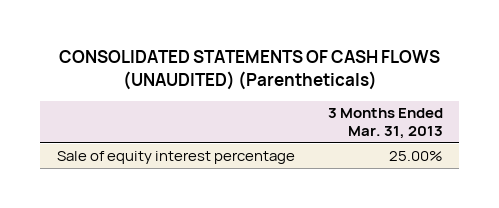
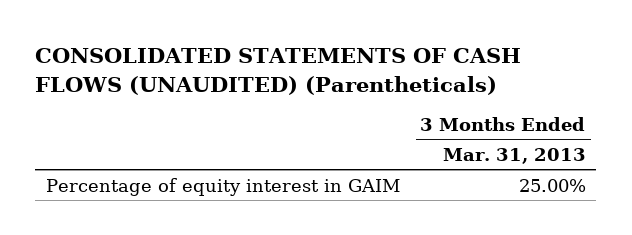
[56,151,295,165] Sale of equity interest percentage -> [45,177,400,196] Percentage of equity interest in GAIM

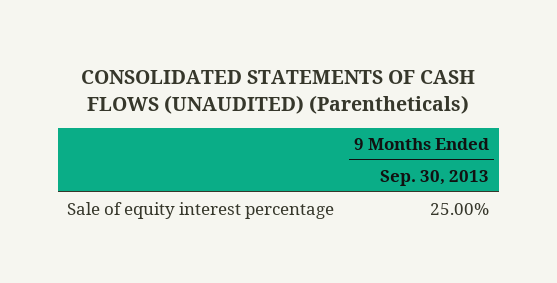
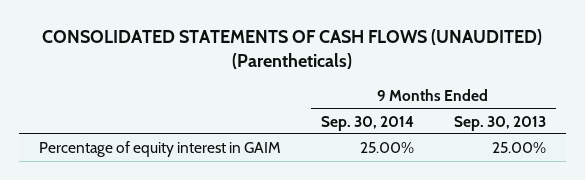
none -> [320,115,414,131] Sep. 30, 2014
[67,202,335,220] Sale of equity interest percentage -> [38,141,281,158] Percentage of equity interest in GAIM

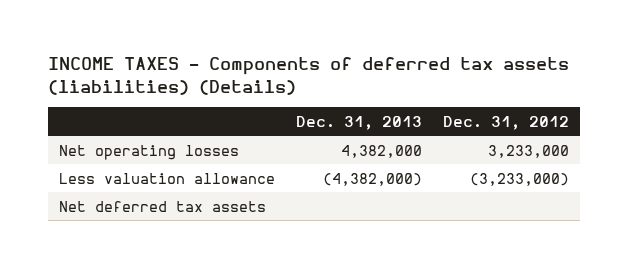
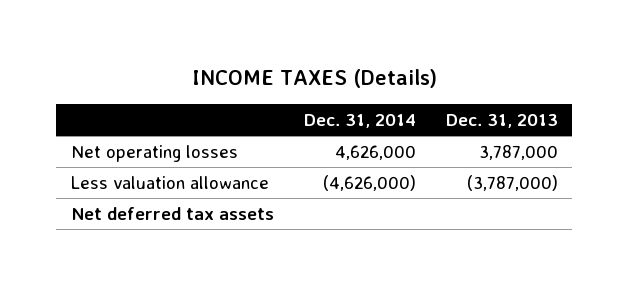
[48,57,570,95] INCOME TAXES - Components of deferred tax assets (liabilities) (Details) -> [192,69,438,89] INCOME TAXES (Details)
[443,115,570,130] Dec. 31, 2012 -> none
none -> [303,113,416,128] Dec. 31, 2014
[341,144,423,158] 4,382,000 -> [478,144,558,160] 3,787,000
[323,172,423,186] (4,382,000) -> [466,174,558,191] (3,787,000)

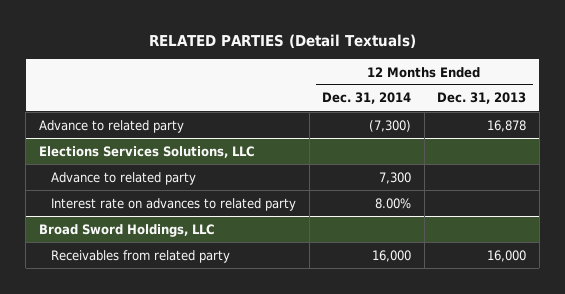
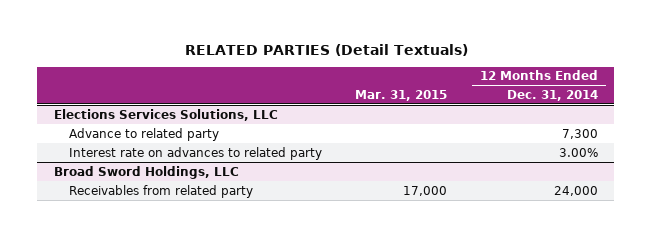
[437,92,527,105] Dec. 31, 2013 -> none
none -> [354,89,447,101] Mar. 31, 2015
[38,119,184,133] Advance to related party -> none
[375,197,412,209] 8.00% -> [558,147,598,157] 3.00%
[372,249,412,262] 16,000 -> [553,185,598,196] 24,000

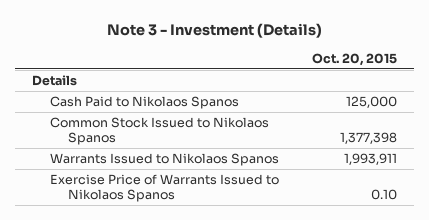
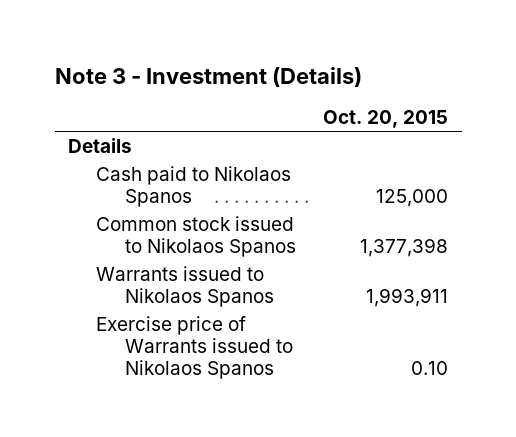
[49,96,239,110] Cash Paid to Nikolaos Spanos -> [96,165,292,207] Cash paid to Nikolaos Spanos
[49,117,269,145] Common Stock Issued to Nikolaos Spanos -> [96,215,296,257] Common stock issued to Nikolaos Spanos
[49,153,279,167] Warrants Issued to Nikolaos Spanos -> [96,265,274,307] Warrants issued to Nikolaos Spanos
[49,174,279,202] Exercise Price of Warrants Issued to Nikolaos Spanos -> [96,315,293,379] Exercise price of Warrants issued to Nikolaos Spanos

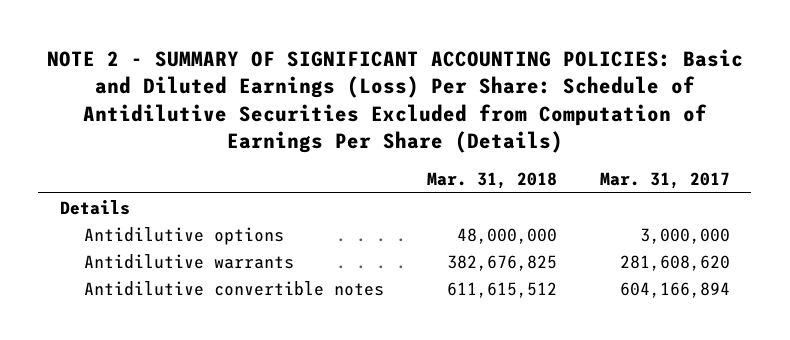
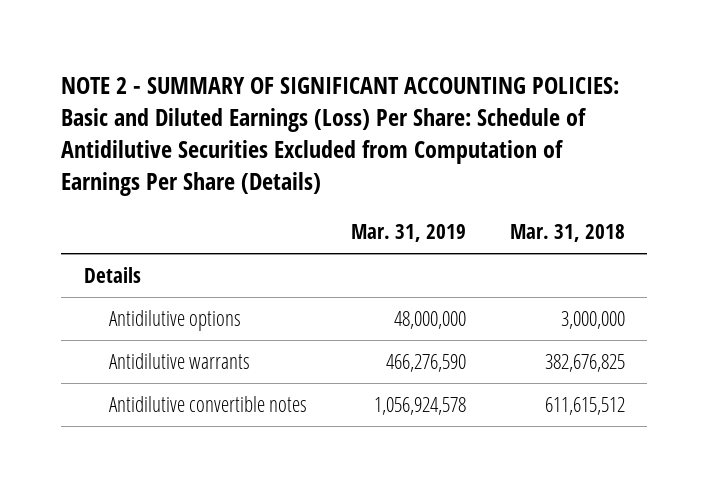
[600,172,731,190] Mar. 31, 2017 -> none
none -> [350,224,466,243] Mar. 31, 2019
[457,227,558,244] 48,000,000 -> [561,310,626,329] 3,000,000

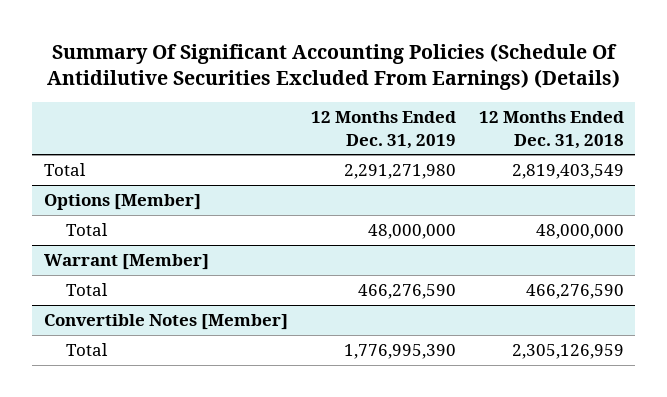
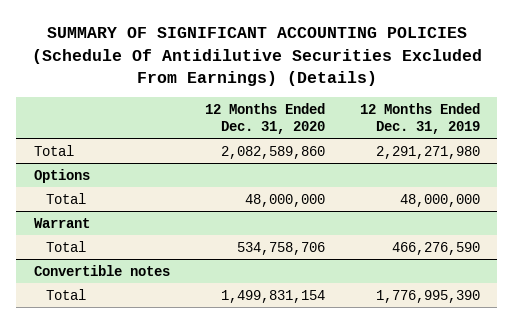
[46,42,620,91] Summary Of Significant Accounting Policies (Schedule Of Antidilutive Securities Excluded From Earnings) (Details) -> [31,27,482,86] SUMMARY OF SIGNIFICANT ACCOUNTING POLICIES (Schedule Of Antidilutive Securities Excluded From Earnings) (Details)
[478,111,624,149] 12 Months Ended Dec. 31, 2018 -> none
none -> [204,102,325,134] 12 Months Ended Dec. 31, 2020
[43,194,201,211] Options [Member] -> [33,168,90,183] Options
[43,254,209,271] Warrant [Member] -> [33,217,90,228] Warrant
[43,314,288,331] Convertible Notes [Member] -> [33,264,170,276] Convertible notes

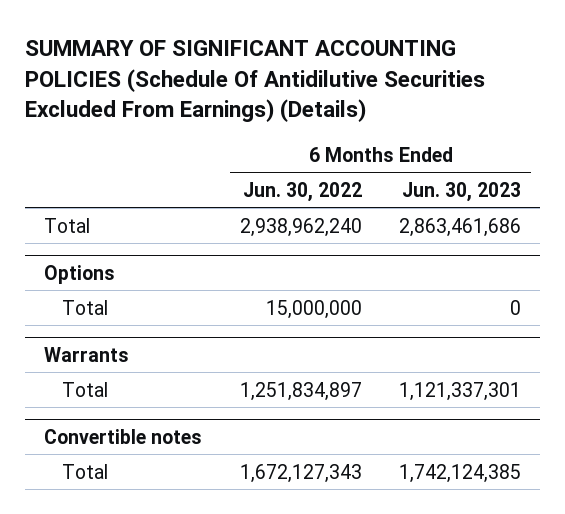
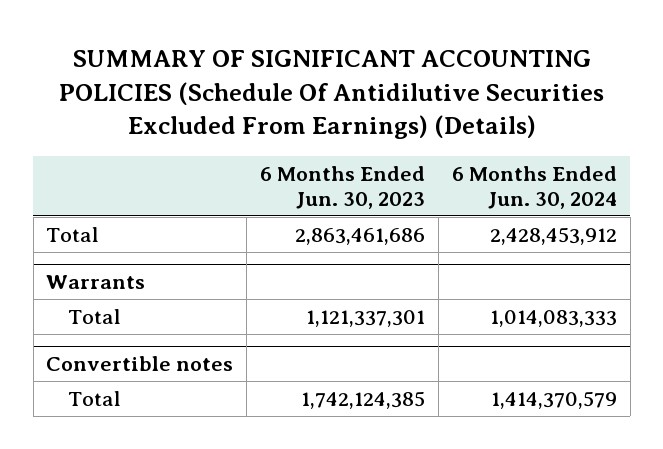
[242,181,362,202] Jun. 30, 2022 -> none
none -> [451,165,617,210] 6 Months Ended Jun. 30, 2024
[44,264,116,284] Options -> none
[62,299,109,315] Total -> none

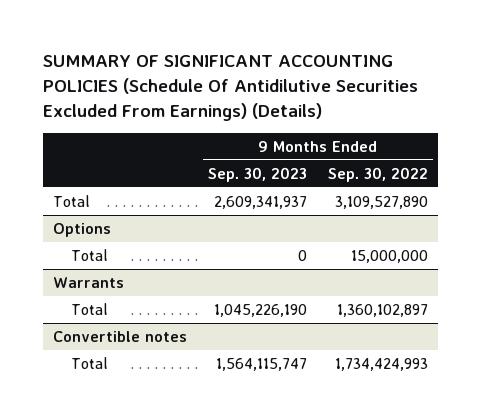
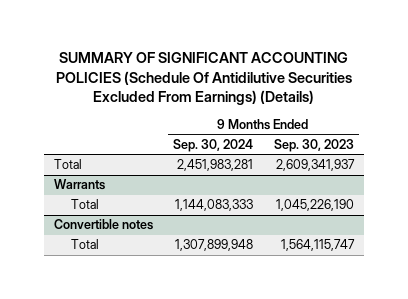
[327,166,428,182] Sep. 30, 2022 -> none
none -> [173,138,254,152] Sep. 30, 2024
[53,222,112,237] Options -> none
[71,248,109,261] Total -> none

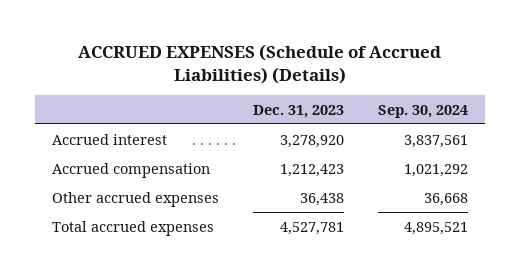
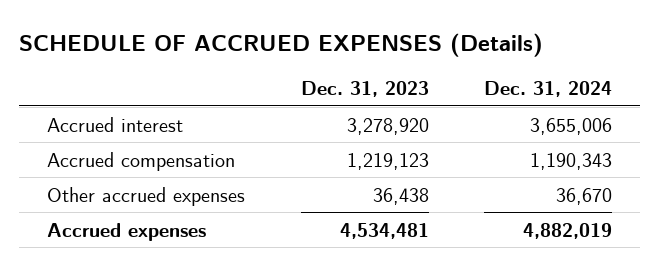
[78,43,442,84] ACCRUED EXPENSES (Schedule of Accrued Liabilities) (Details) -> [19,32,544,57] SCHEDULE OF ACCRUED EXPENSES (Details)
[378,104,469,118] Sep. 30, 2024 -> none
none -> [484,81,613,98] Dec. 31, 2024
[280,163,345,177] 1,212,423 -> [346,152,429,170] 1,219,123
[52,220,215,236] Total accrued expenses -> [47,222,207,241] Accrued expenses
[280,221,345,235] 4,527,781 -> [339,222,429,239] 4,534,481

